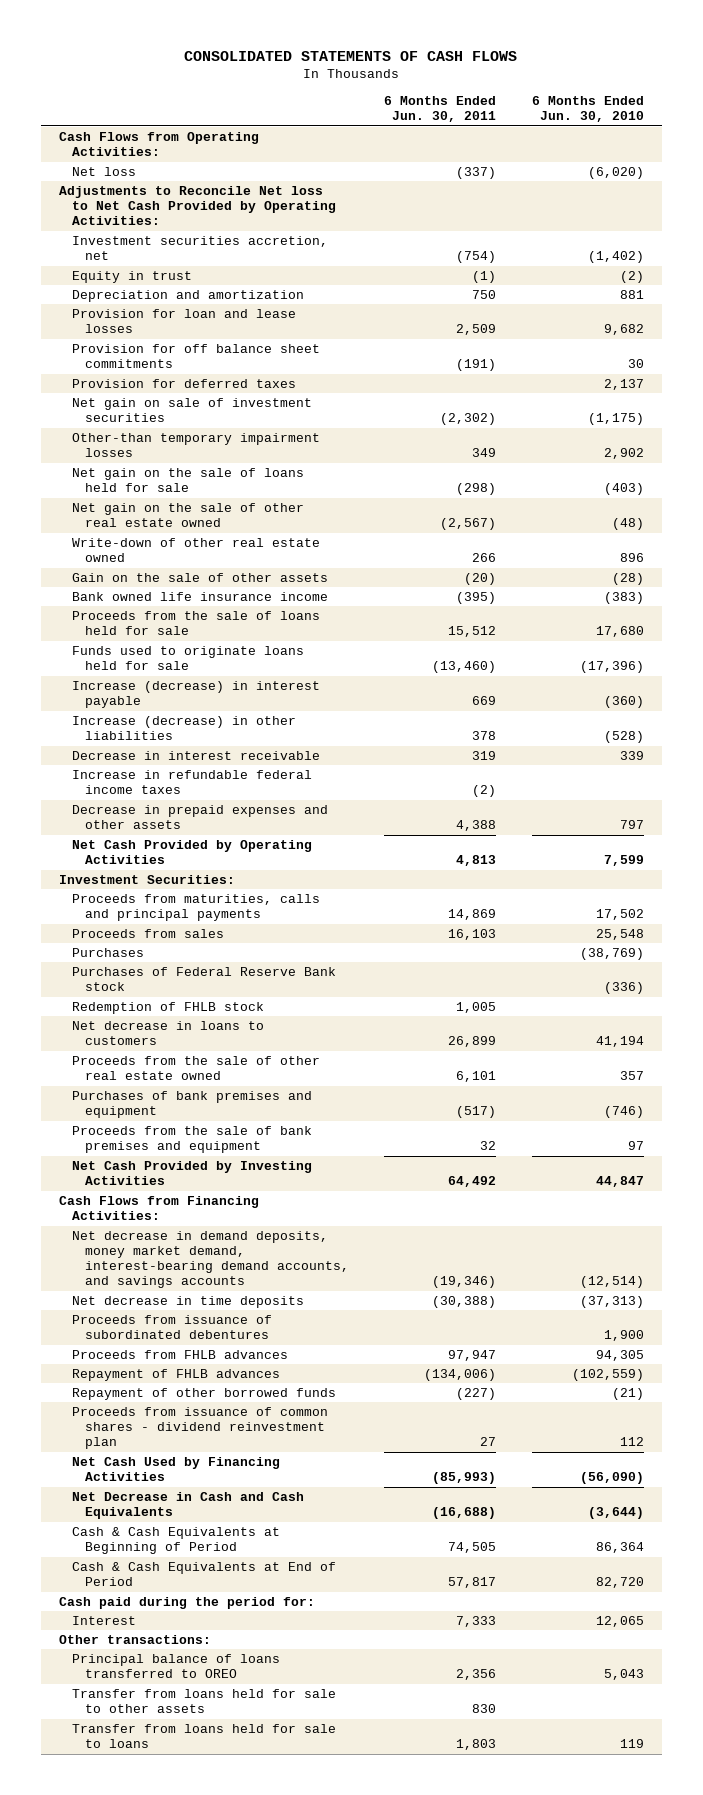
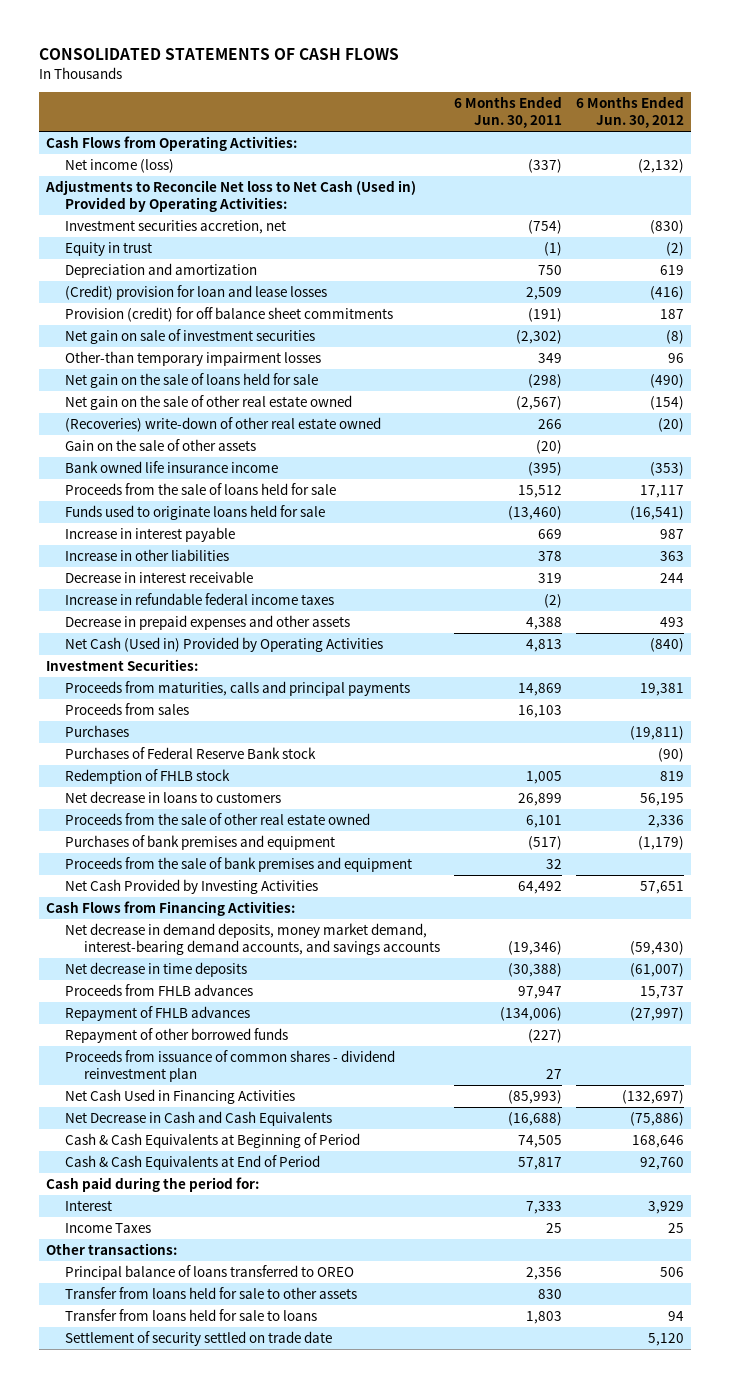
[531,96,644,123] 6 Months Ended Jun. 30, 2010 -> none
none -> [576,96,685,129] 6 Months Ended Jun. 30, 2012
[71,166,136,176] Net loss -> [65,158,175,173] Net income (loss)
[58,185,336,226] Adjustments to Reconcile Net loss to Net Cash Provided by Operating Activities: -> [45,179,417,213] Adjustments to Reconcile Net loss to Net Cash (Used in) Provided by Operating Activities:
[71,378,296,388] Provision for deferred taxes -> none
[71,308,296,334] Provision for loan and lease losses -> [65,284,328,300] (Credit) provision for loan and lease losses
[71,343,320,369] Provision for off balance sheet commitments -> [65,306,394,322] Provision (credit) for off balance sheet commitments
[71,537,320,563] Write-down of other real estate owned -> [65,416,382,432] (Recoveries) write-down of other real estate owned
[71,680,320,709] Increase (decrease) in interest payable -> [65,526,236,542] Increase in interest payable
[71,715,296,741] Increase (decrease) in other liabilities -> [65,548,230,561] Increase in other liabilities
[71,839,312,865] Net Cash Provided by Operating Activities -> [65,636,384,652] Net Cash (Used in) Provided by Operating Activities
[71,1314,272,1340] Proceeds from issuance of subordinated debentures -> none
[71,1456,280,1482] Net Cash Used by Financing Activities -> [65,1088,296,1104] Net Cash Used in Financing Activities
none -> [65,1222,152,1233] Income Taxes
none -> [65,1330,333,1346] Settlement of security settled on trade date

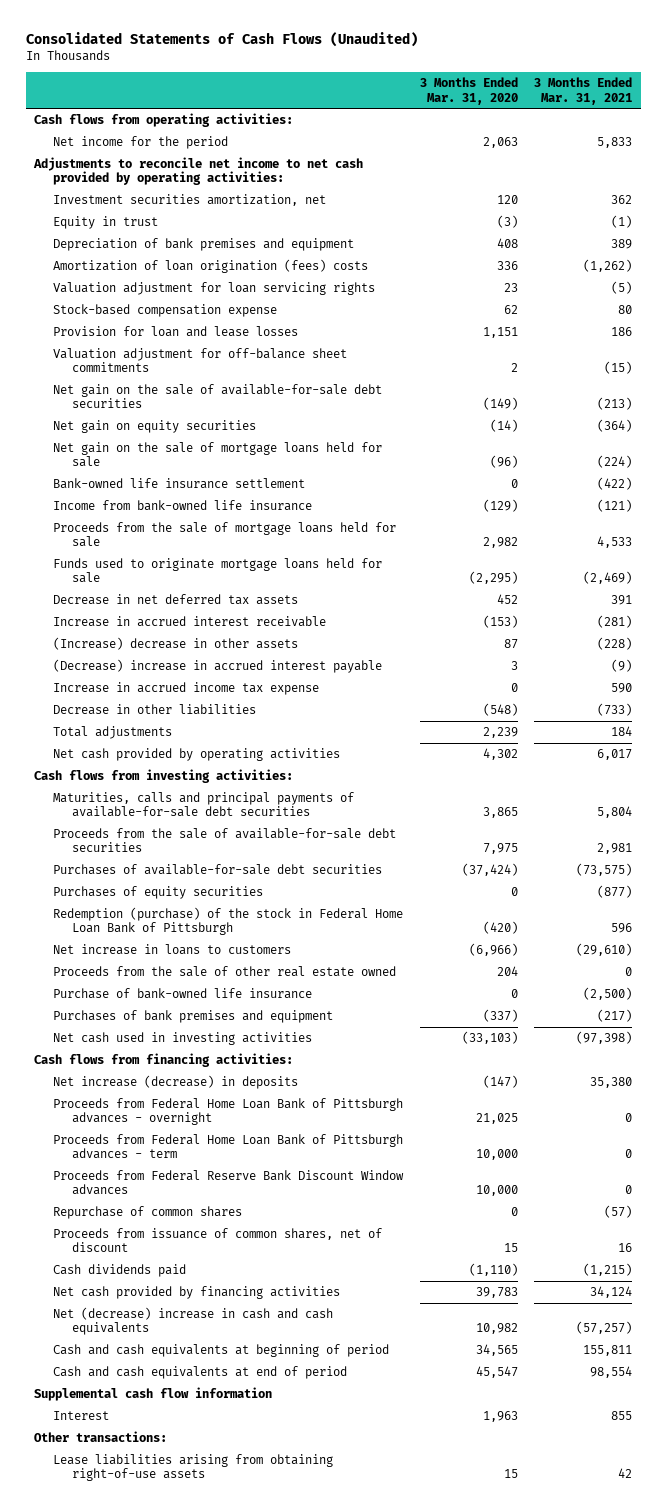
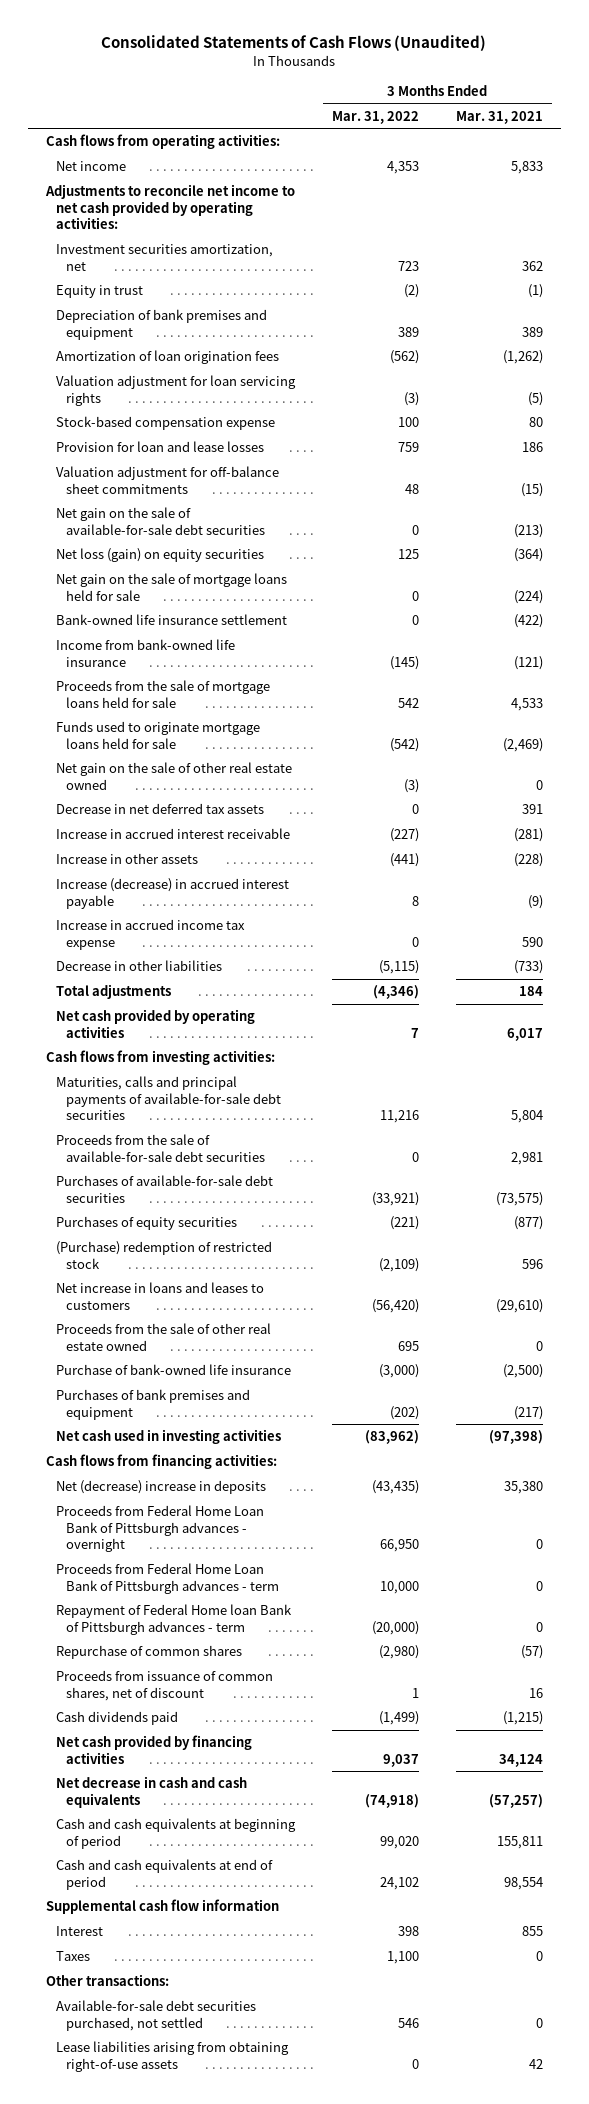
[419,77,518,105] 3 Months Ended Mar. 31, 2020 -> none
none -> [332,110,420,124] Mar. 31, 2022
[52,136,228,150] Net income for the period -> [56,161,127,172] Net income
[52,259,368,274] Amortization of loan origination (fees) costs -> [56,350,280,365] Amortization of loan origination fees
[52,420,256,434] Net gain on equity securities -> [56,548,265,563] Net loss (gain) on equity securities
none -> [56,762,293,790] Net gain on the sale of other real estate owned
[52,637,298,651] (Increase) decrease in other assets -> [56,853,199,865] Increase in other assets
[52,659,382,674] (Decrease) increase in accrued interest payable -> [56,878,290,909] Increase (decrease) in accrued interest payable
[52,907,403,936] Redemption (purchase) of the stock in Federal Home Loan Bank of Pittsburgh -> [56,1241,273,1269] (Purchase) redemption of restricted stock
[52,944,291,956] Net increase in loans to customers -> [56,1282,265,1310] Net increase in loans and leases to customers
[52,1075,298,1090] Net increase (decrease) in deposits -> [56,1480,267,1495] Net (decrease) increase in deposits
[52,1170,404,1196] Proceeds from Federal Reserve Bank Discount Window advances -> none
none -> [56,1604,293,1635] Repayment of Federal Home loan Bank of Pittsburgh advances - term
[52,1307,333,1336] Net (decrease) increase in cash and cash equivalents -> [56,1776,248,1808] Net decrease in cash and cash equivalents
none -> [56,1951,91,1962] Taxes
none -> [56,2000,257,2031] Available-for-sale debt securities purchased, not settled

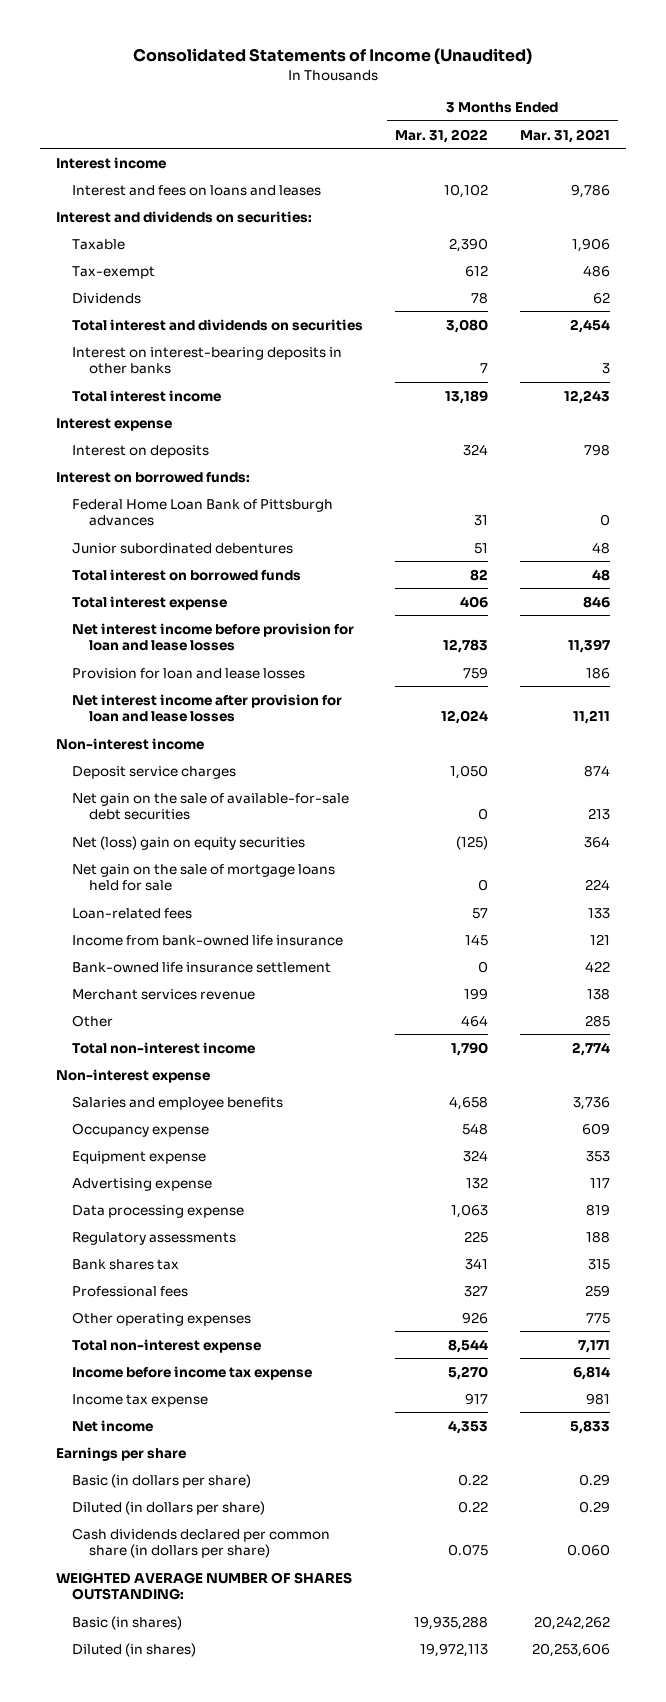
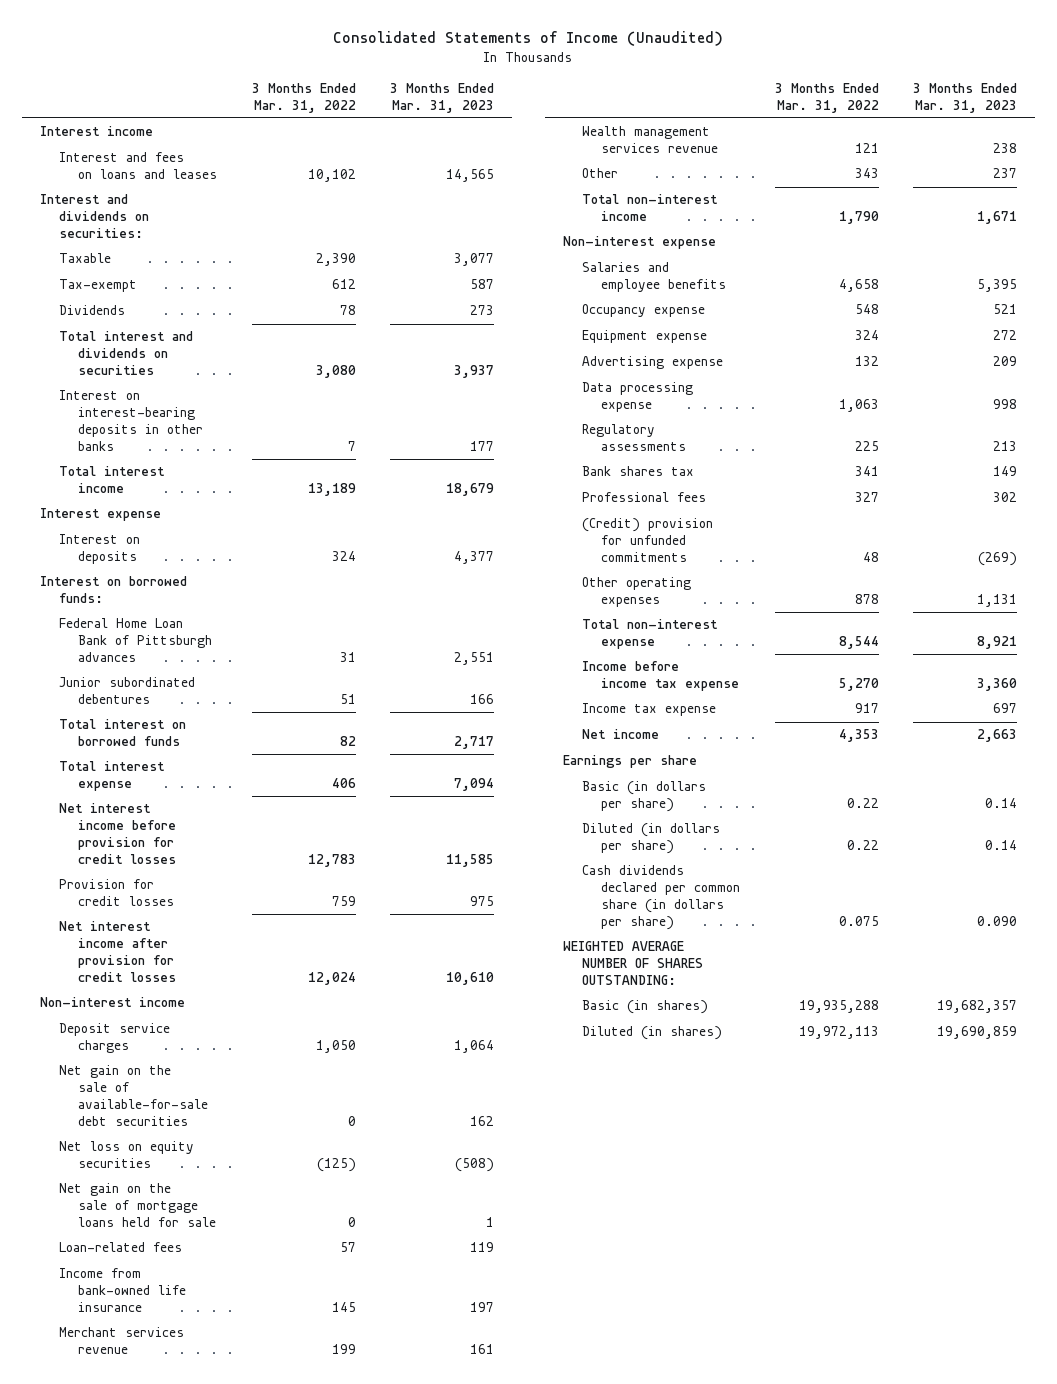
[519,128,610,143] Mar. 31, 2021 -> none
none -> [390,82,495,113] 3 Months Ended Mar. 31, 2023
[72,622,355,652] Net interest income before provision for loan and lease losses -> [58,803,177,865] Net interest income before provision for credit losses
[72,667,306,679] Provision for loan and lease losses -> [58,879,175,907] Provision for credit losses
[72,693,343,723] Net interest income after provision for loan and lease losses -> [58,921,177,983] Net interest income after provision for credit losses
[72,835,306,850] Net (loss) gain on equity securities -> [58,1141,194,1169] Net loss on equity securities
[72,961,332,973] Bank-owned life insurance settlement -> none
none -> [581,126,719,154] Wealth management services revenue
[461,1014,489,1027] 464 -> [854,168,879,179] 343
none -> [581,518,713,563] (Credit) provision for unfunded commitments
[462,1311,489,1324] 926 -> [854,594,879,605] 878

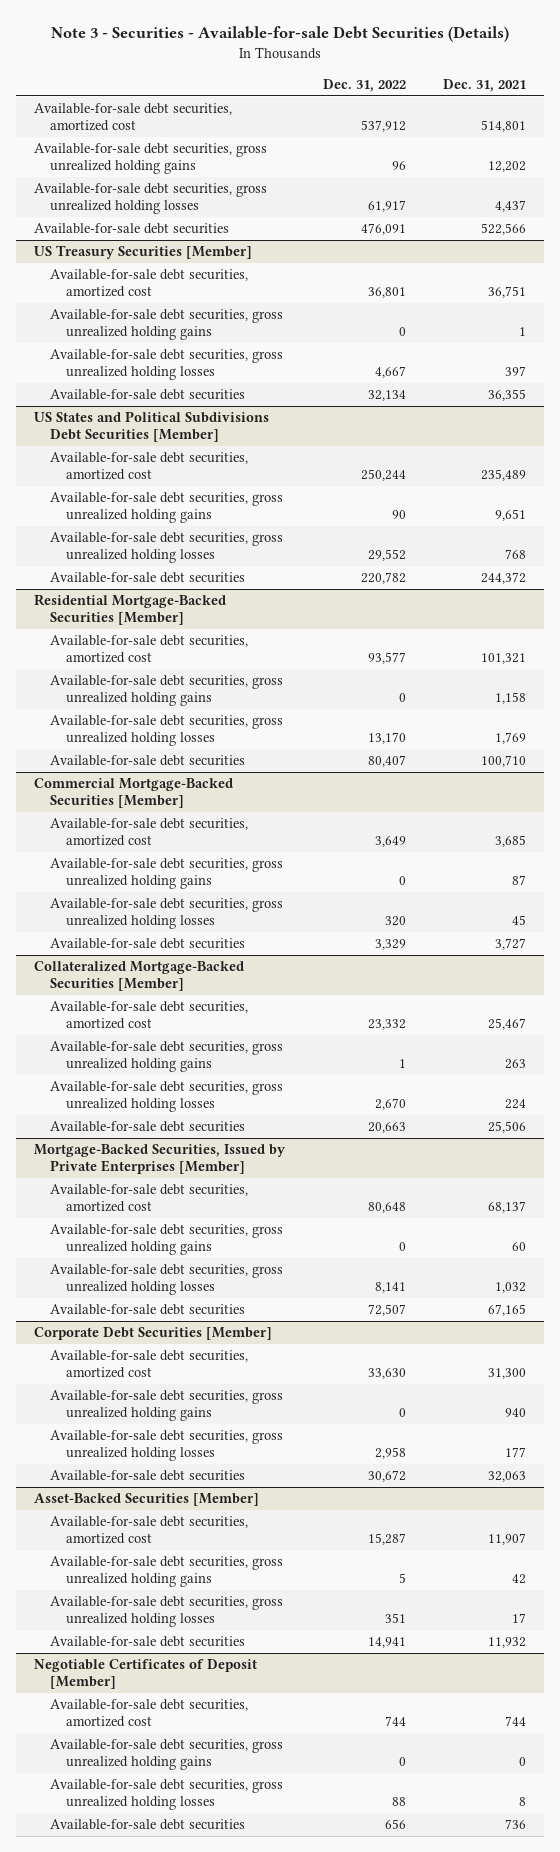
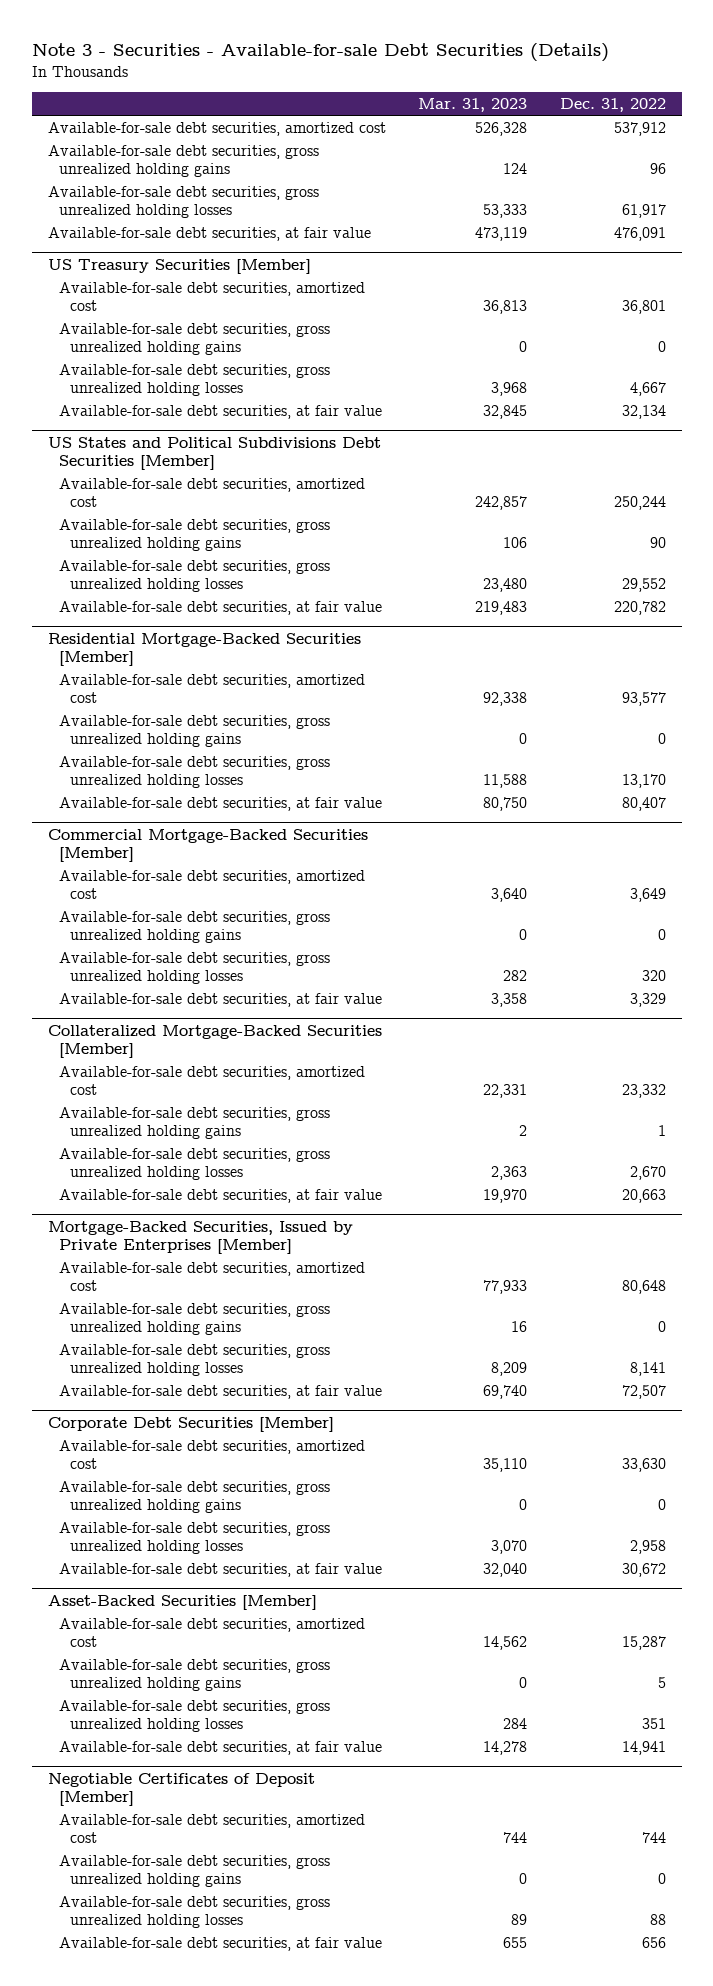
[442,78,526,92] Dec. 31, 2021 -> none
none -> [418,97,528,112] Mar. 31, 2023
[34,223,230,235] Available-for-sale debt securities -> [47,226,371,241] Available-for-sale debt securities, at fair value
[50,389,246,401] Available-for-sale debt securities -> [58,404,382,419] Available-for-sale debt securities, at fair value
[50,572,246,584] Available-for-sale debt securities -> [58,600,382,615] Available-for-sale debt securities, at fair value
[50,755,246,767] Available-for-sale debt securities -> [58,796,382,811] Available-for-sale debt securities, at fair value
[50,938,246,950] Available-for-sale debt securities -> [58,992,382,1007] Available-for-sale debt securities, at fair value
[50,1121,246,1133] Available-for-sale debt securities -> [58,1188,382,1203] Available-for-sale debt securities, at fair value
[50,1304,246,1316] Available-for-sale debt securities -> [58,1384,382,1399] Available-for-sale debt securities, at fair value
[50,1470,246,1482] Available-for-sale debt securities -> [58,1562,382,1577] Available-for-sale debt securities, at fair value
[50,1636,246,1648] Available-for-sale debt securities -> [58,1740,382,1755] Available-for-sale debt securities, at fair value
[50,1819,246,1831] Available-for-sale debt securities -> [58,1936,382,1951] Available-for-sale debt securities, at fair value

